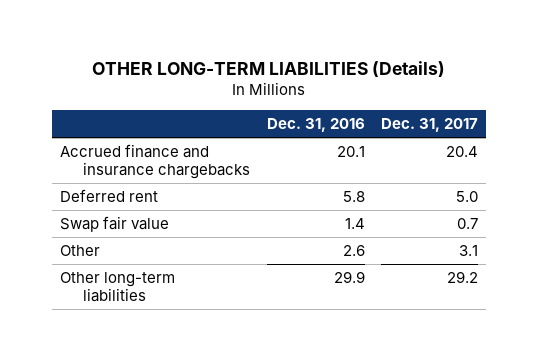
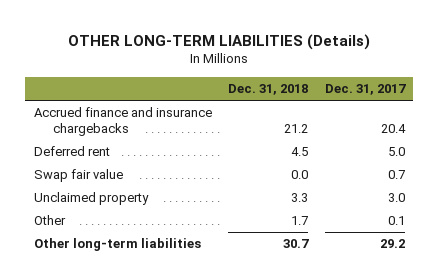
[266,118,365,133] Dec. 31, 2016 -> none
none -> [228,83,309,95] Dec. 31, 2018
none -> [33,192,149,206] Unclaimed property
[458,244,478,256] 3.1 -> [387,216,405,226] 0.1

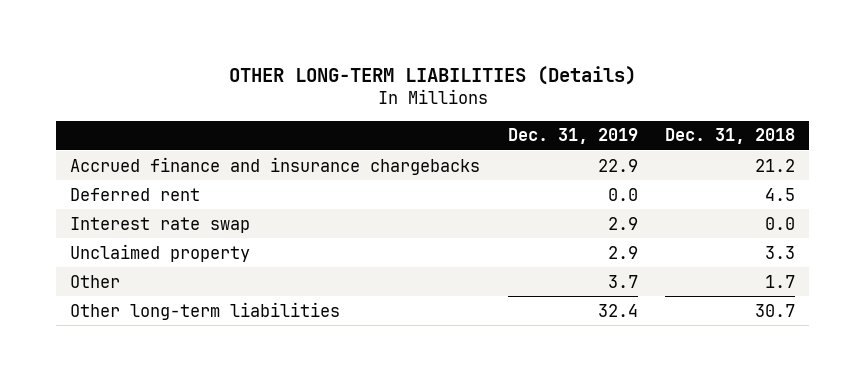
[324,83,406,95] Dec. 31, 2017 -> none
none -> [507,128,638,145] Dec. 31, 2019
[33,169,123,183] Swap fair value -> [70,216,251,233] Interest rate swap

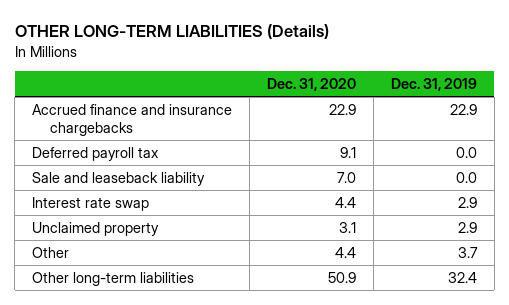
[665,128,796,145] Dec. 31, 2018 -> none
none -> [266,78,356,92] Dec. 31, 2020
[70,187,201,201] Deferred rent -> none
none -> [32,146,160,161] Deferred payroll tax
none -> [32,171,206,186] Sale and leaseback liability

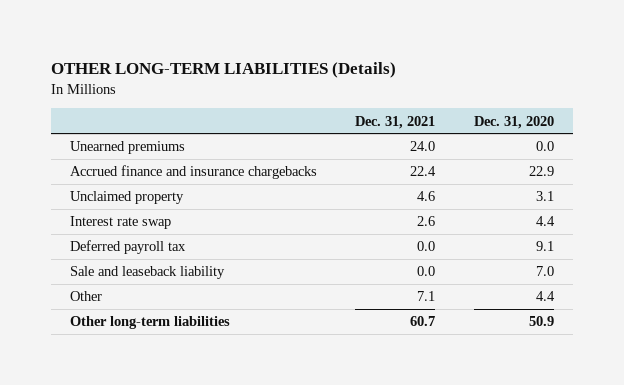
[390,78,477,92] Dec. 31, 2019 -> none
none -> [355,115,436,129] Dec. 31, 2021
none -> [70,141,186,155] Unearned premiums
[32,221,160,236] Unclaimed property -> [70,191,185,205] Unclaimed property
[32,196,150,211] Interest rate swap -> [70,216,172,230] Interest rate swap

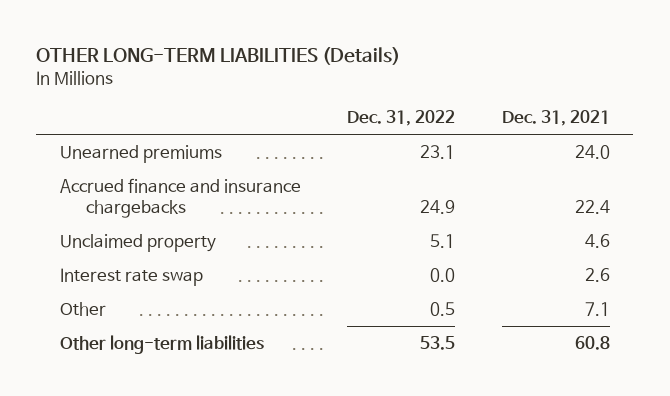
[473,115,554,129] Dec. 31, 2020 -> none
none -> [347,110,456,127] Dec. 31, 2022
[70,240,187,255] Deferred payroll tax -> none
[70,266,226,280] Sale and leaseback liability -> none
[410,316,436,327] 60.7 -> [575,335,611,350] 60.8

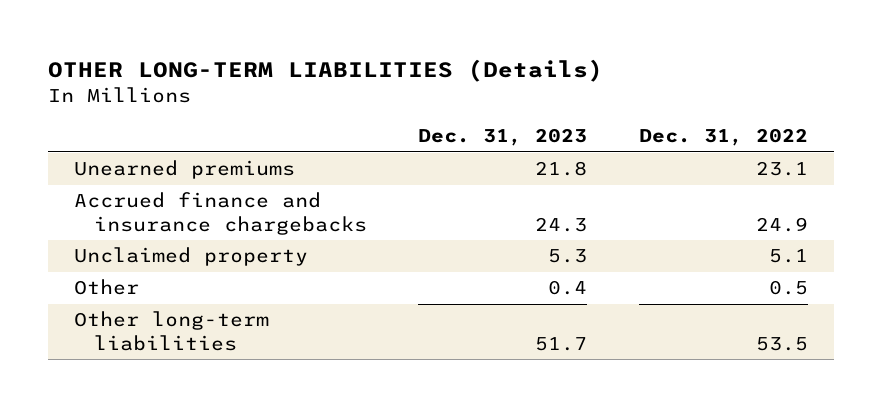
[502,110,611,127] Dec. 31, 2021 -> none
none -> [418,128,588,147] Dec. 31, 2023
[59,267,203,286] Interest rate swap -> none

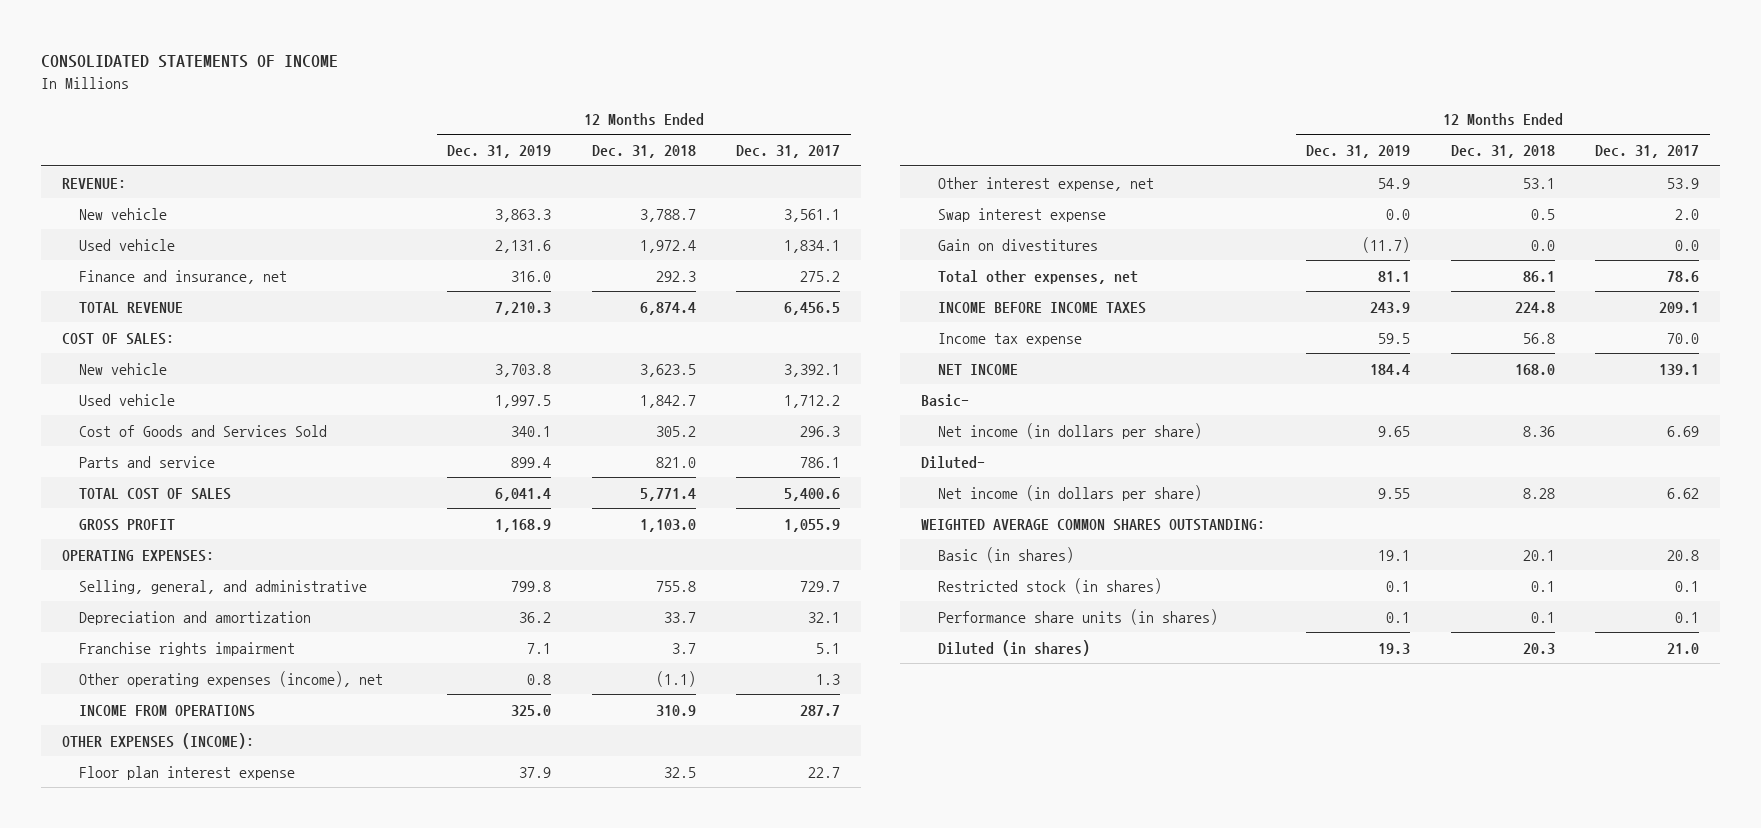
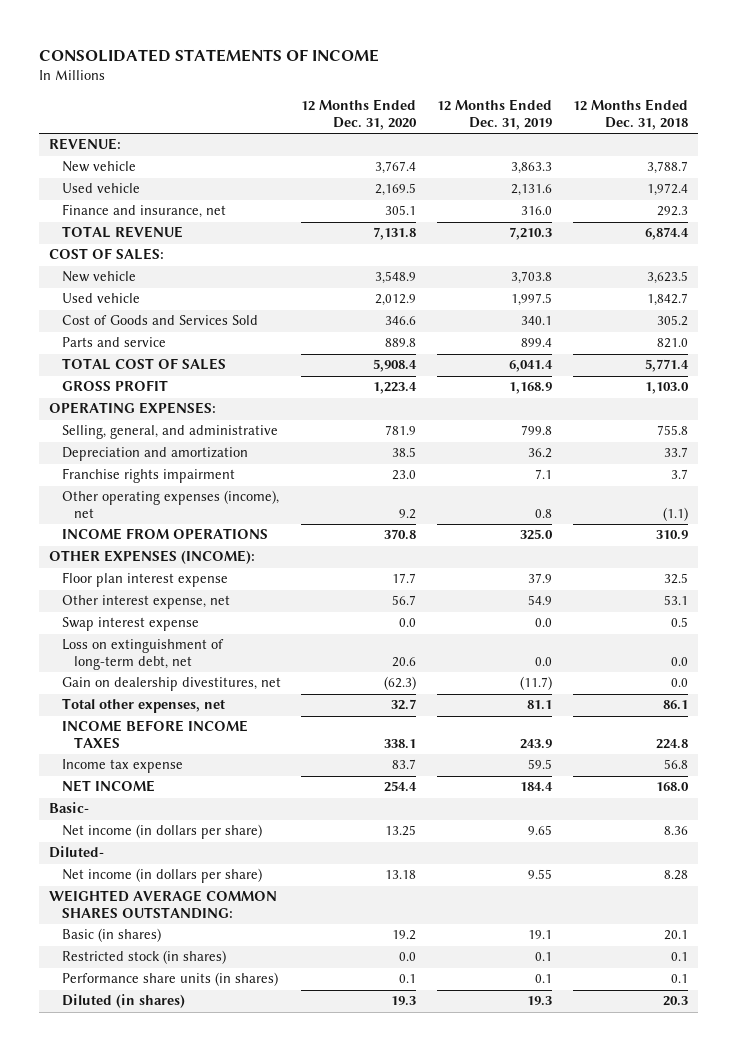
[736,145,841,159] Dec. 31, 2017 -> none
none -> [301,99,418,130] 12 Months Ended Dec. 31, 2020
none -> [61,639,224,671] Loss on extinguishment of long-term debt, net
[938,238,1099,251] Gain on divestitures -> [61,677,281,692] Gain on dealership divestitures, net

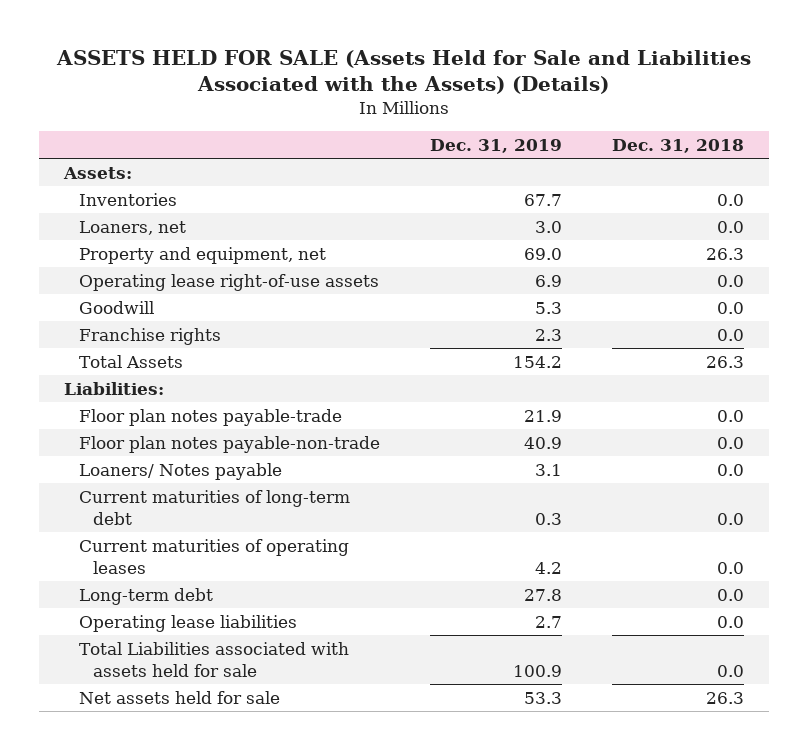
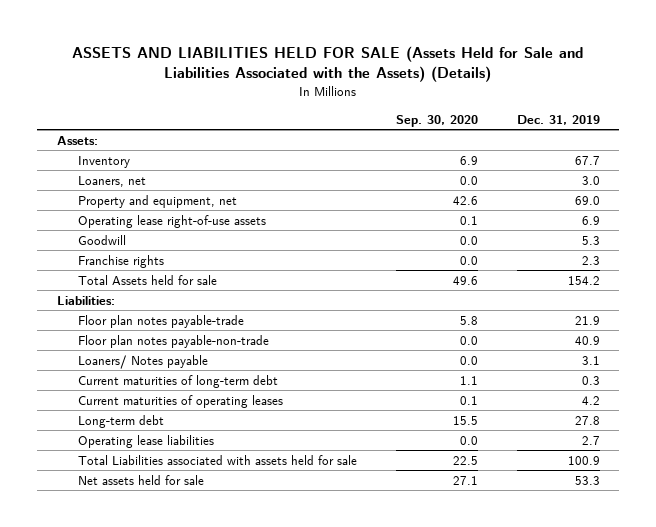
[55,50,751,95] ASSETS HELD FOR SALE (Assets Held for Sale and Liabilities Associated with the Assets) (Details) -> [72,45,584,83] ASSETS AND LIABILITIES HELD FOR SALE (Assets Held for Sale and Liabilities Associated with the Assets) (Details)
[611,139,744,154] Dec. 31, 2018 -> none
none -> [395,114,478,127] Sep. 30, 2020
[78,192,177,206] Inventories -> [77,155,130,168] Inventory
[78,354,183,368] Total Assets -> [77,274,217,285] Total Assets held for sale

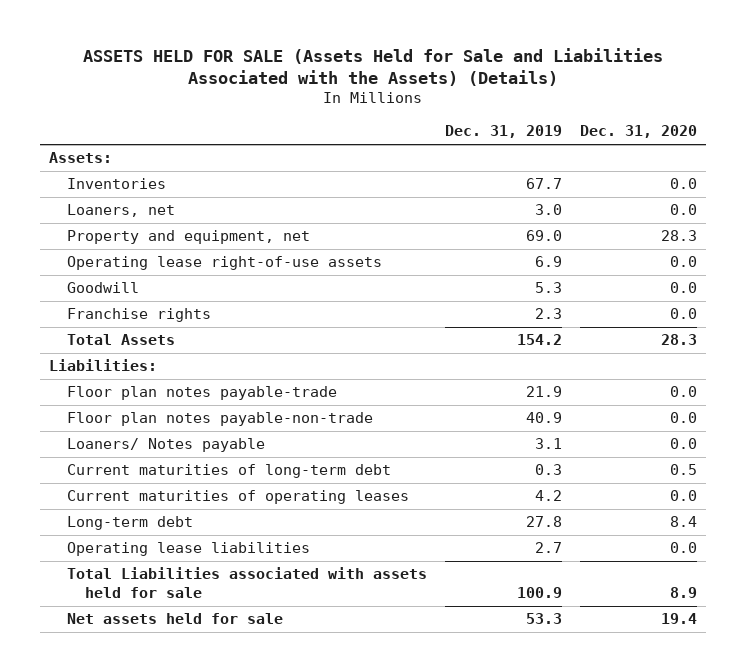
[72,45,584,83] ASSETS AND LIABILITIES HELD FOR SALE (Assets Held for Sale and Liabilities Associated with the Assets) (Details) -> [82,47,663,87] ASSETS HELD FOR SALE (Assets Held for Sale and Liabilities Associated with the Assets) (Details)
[395,114,478,127] Sep. 30, 2020 -> none
none -> [580,125,698,139] Dec. 31, 2020
[77,155,130,168] Inventory -> [66,178,166,190] Inventories
[77,274,217,285] Total Assets held for sale -> [66,334,175,346] Total Assets

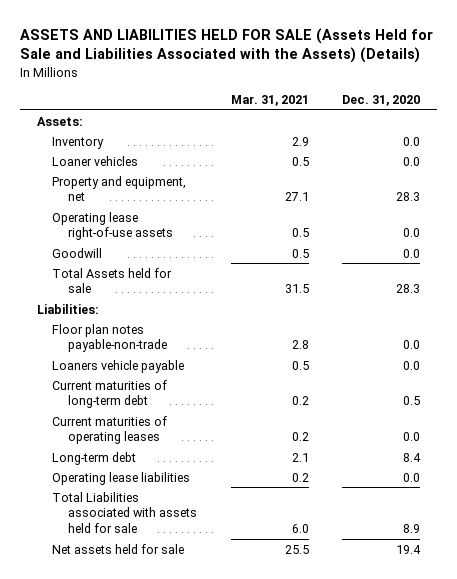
[82,47,663,87] ASSETS HELD FOR SALE (Assets Held for Sale and Liabilities Associated with the Assets) (Details) -> [19,27,433,64] ASSETS AND LIABILITIES HELD FOR SALE (Assets Held for Sale and Liabilities Associated with the Assets) (Details)
[445,125,563,139] Dec. 31, 2019 -> none
none -> [230,94,309,106] Mar. 31, 2021
[66,178,166,190] Inventories -> [52,136,105,149] Inventory
[66,204,175,218] Loaners, net -> [52,155,139,166] Loaner vehicles
[66,308,211,323] Franchise rights -> none
[66,334,175,346] Total Assets -> [52,267,173,294] Total Assets held for sale
[66,386,337,401] Floor plan notes payable-trade -> none
[66,438,265,453] Loaners/ Notes payable -> [52,359,185,373] Loaners vehicle payable

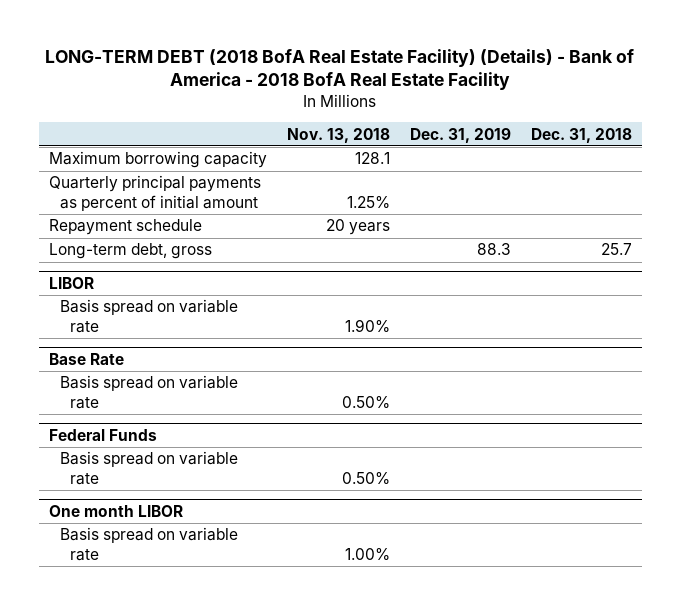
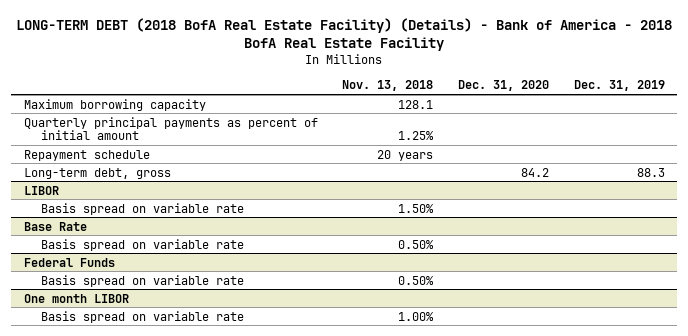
[530,127,632,143] Dec. 31, 2018 -> none
none -> [457,80,549,92] Dec. 31, 2020
[344,318,390,332] 1.90% -> [398,203,435,213] 1.50%

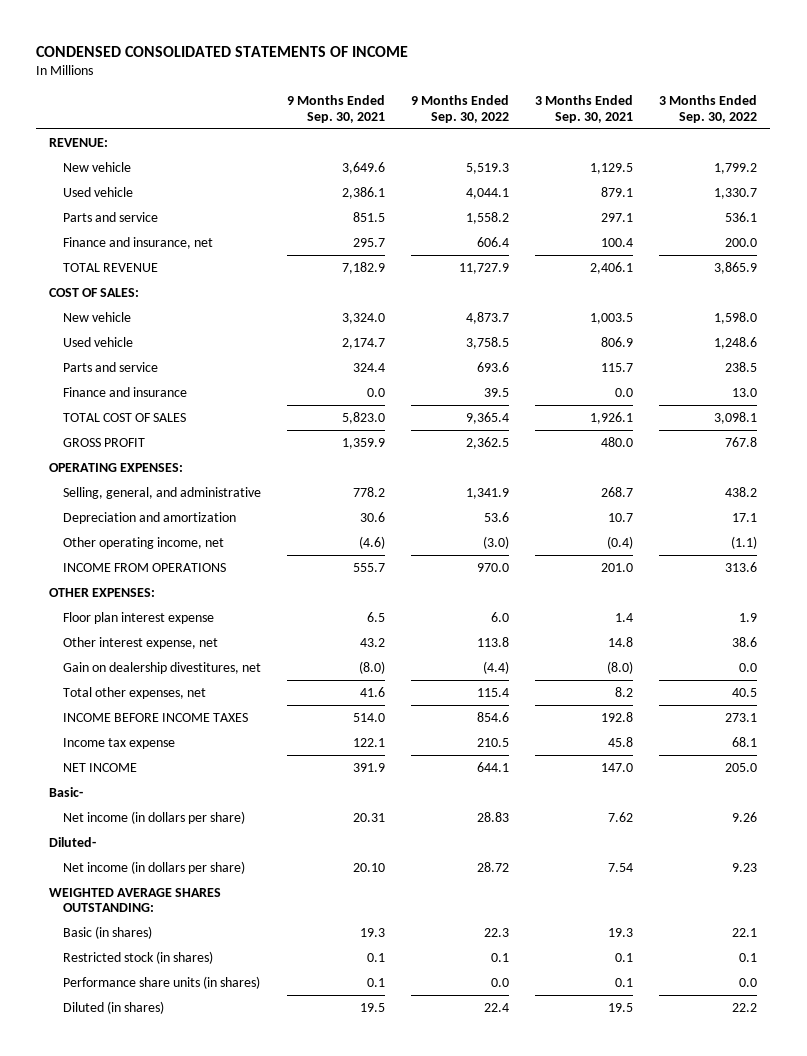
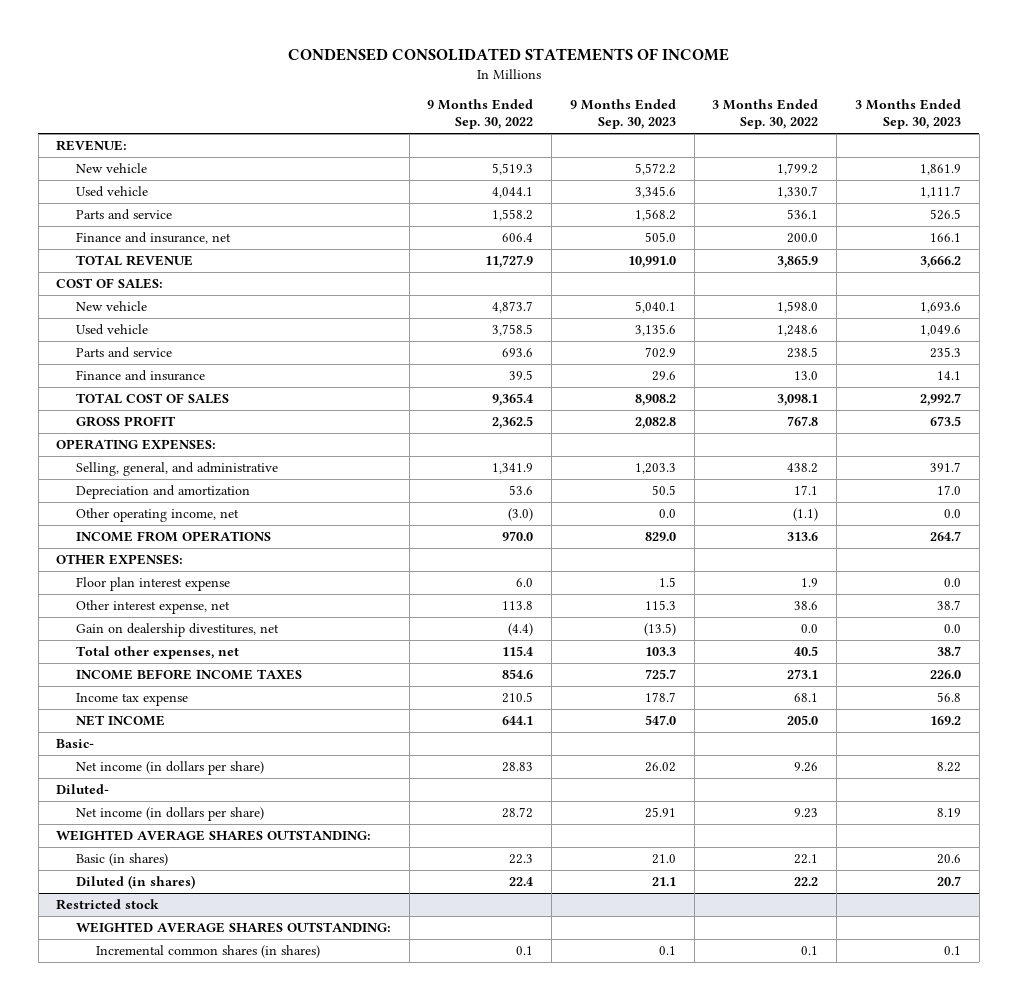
[287,95,386,123] 9 Months Ended Sep. 30, 2021 -> none
[535,95,634,123] 3 Months Ended Sep. 30, 2021 -> none
none -> [569,99,676,130] 9 Months Ended Sep. 30, 2023
none -> [854,99,961,130] 3 Months Ended Sep. 30, 2023
[63,950,214,964] Restricted stock (in shares) -> none
[63,975,261,989] Performance share units (in shares) -> none
none -> [56,899,160,911] Restricted stock
none -> [75,922,391,934] WEIGHTED AVERAGE SHARES OUTSTANDING:
none -> [95,945,320,959] Incremental common shares (in shares)

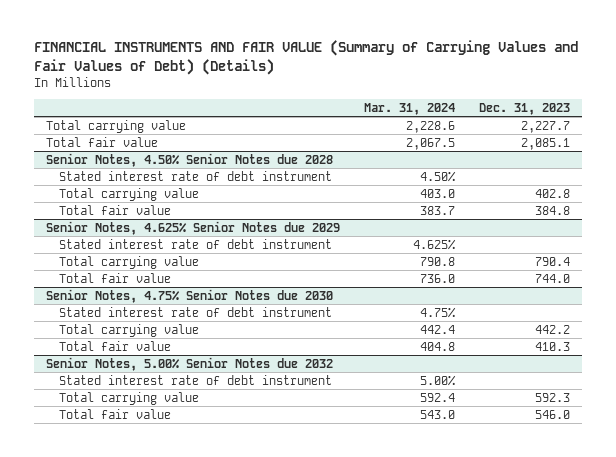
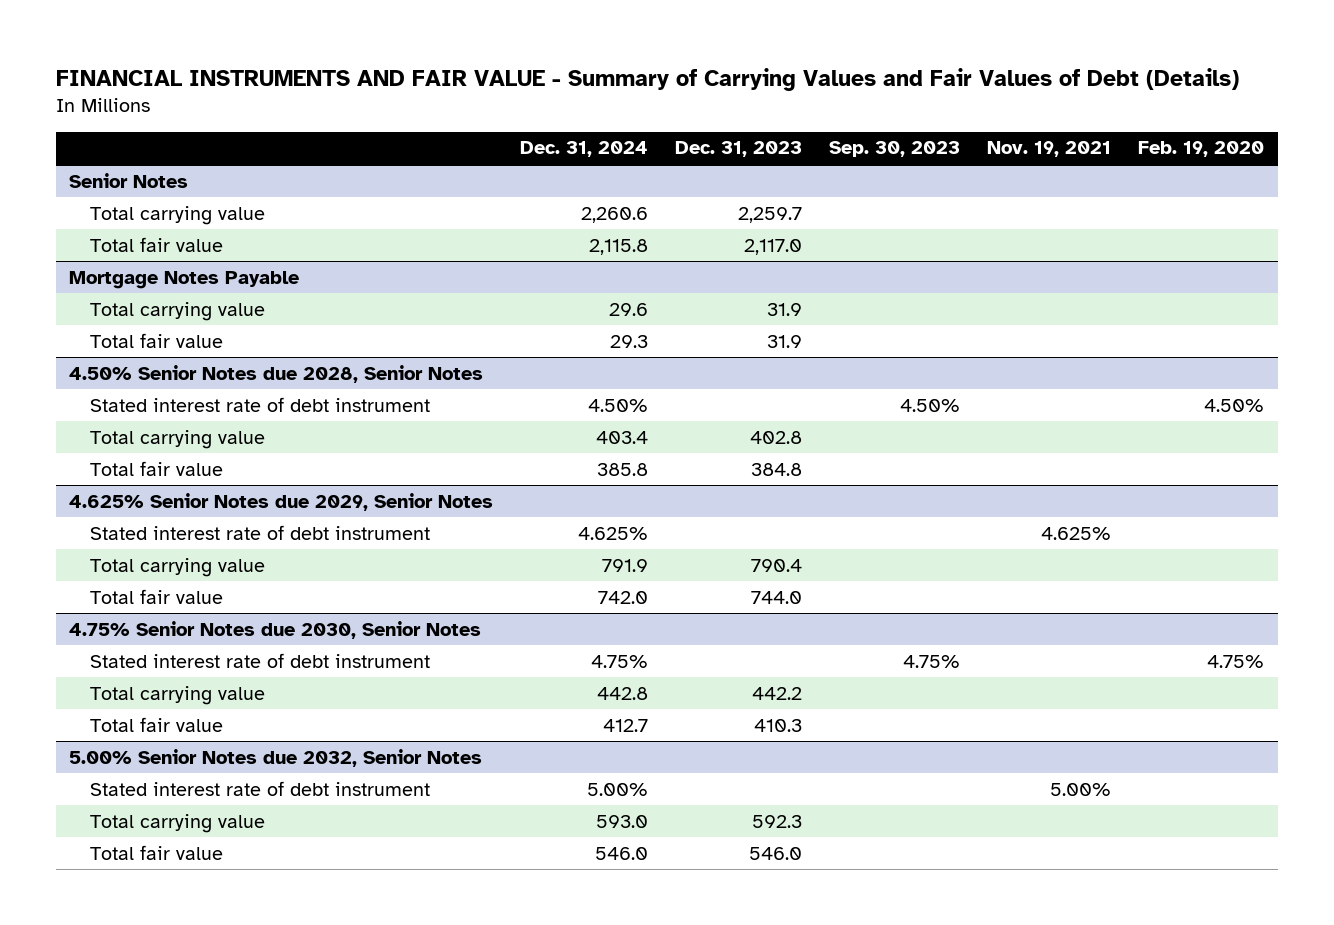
[33,40,578,75] FINANCIAL INSTRUMENTS AND FAIR VALUE (Summary of Carrying Values and Fair Values of Debt) (Details) -> [55,68,1239,92] FINANCIAL INSTRUMENTS AND FAIR VALUE - Summary of Carrying Values and Fair Values of Debt (Details)
[363,102,455,115] Mar. 31, 2024 -> none
none -> [520,141,649,158] Dec. 31, 2024
none -> [829,141,961,158] Sep. 30, 2023
none -> [987,141,1112,158] Nov. 19, 2021
none -> [1138,141,1265,158] Feb. 19, 2020
none -> [69,172,189,188] Senior Notes
[520,120,570,133] 2,227.7 -> [738,206,803,223] 2,259.7
[520,137,570,150] 2,085.1 -> [744,238,803,255] 2,117.0
none -> [69,270,300,289] Mortgage Notes Payable
none -> [89,301,265,321] Total carrying value
none -> [89,332,223,348] Total fair value
[45,152,333,167] Senior Notes, 4.50% Senior Notes due 2028 -> [69,364,484,383] 4.50% Senior Notes due 2028, Senior Notes
[45,220,340,235] Senior Notes, 4.625% Senior Notes due 2029 -> [69,492,494,511] 4.625% Senior Notes due 2029, Senior Notes
[45,288,333,303] Senior Notes, 4.75% Senior Notes due 2030 -> [69,620,482,639] 4.75% Senior Notes due 2030, Senior Notes
[45,356,333,371] Senior Notes, 5.00% Senior Notes due 2032 -> [69,748,483,767] 5.00% Senior Notes due 2032, Senior Notes

